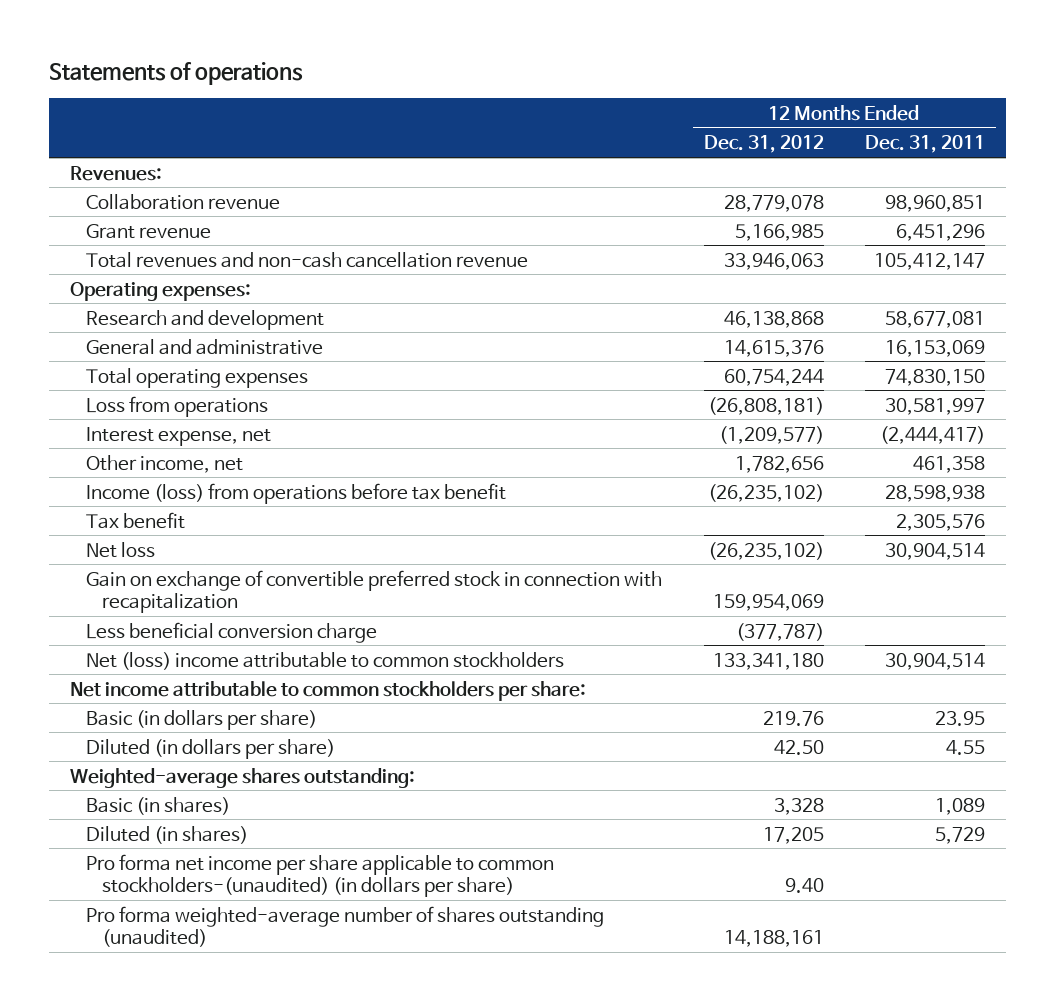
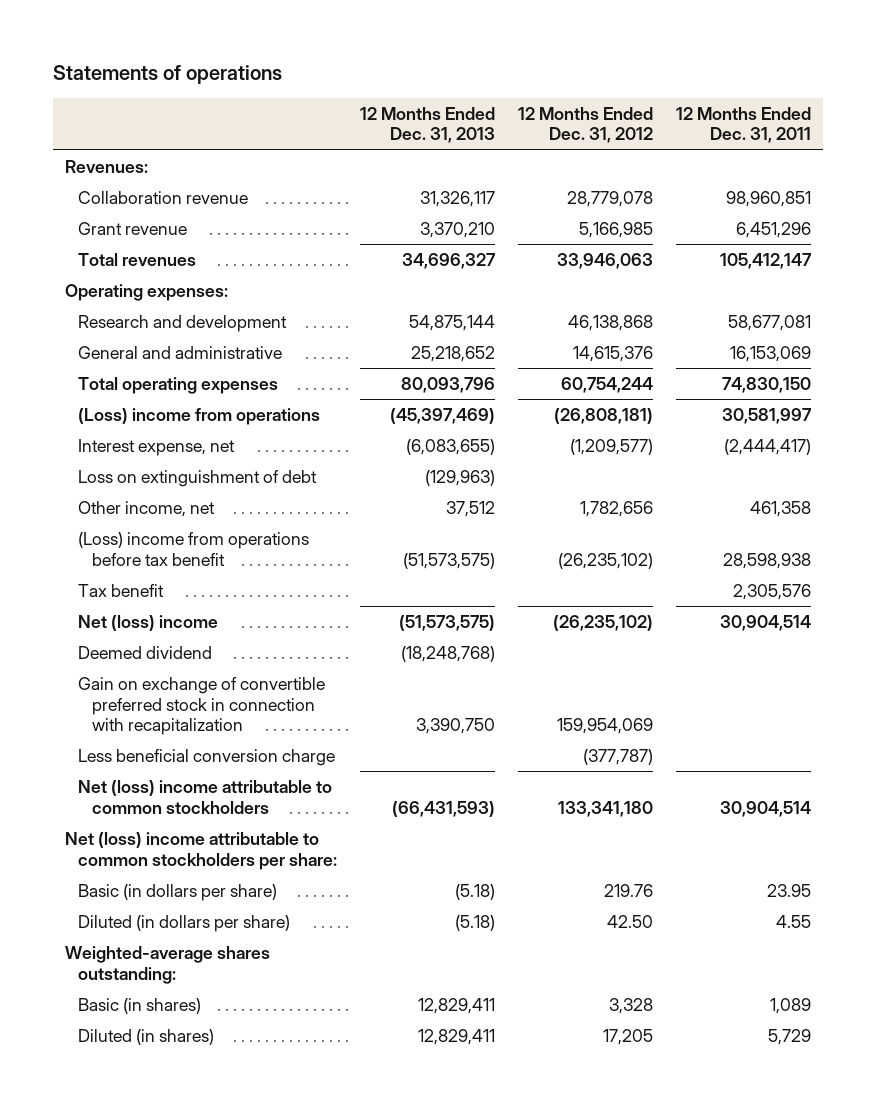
none -> [360,106,496,144] 12 Months Ended Dec. 31, 2013
[85,251,528,268] Total revenues and non-cash cancellation revenue -> [78,253,197,267] Total revenues
[85,395,268,417] Loss from operations -> [78,408,321,426] (Loss) income from operations
none -> [78,470,318,488] Loss on extinguishment of debt
[85,482,506,504] Income (loss) from operations before tax benefit -> [78,532,310,566] (Loss) income from operations before tax benefit
[85,541,155,558] Net loss -> [78,615,219,632] Net (loss) income
none -> [78,646,213,660] Deemed dividend
[70,680,587,701] Net income attributable to common stockholders per share: -> [64,832,338,870] Net (loss) income attributable to common stockholders per share:
[85,853,554,898] Pro forma net income per share applicable to common stockholders-(unaudited) (in dollars per share) -> none
[85,905,604,948] Pro forma weighted-average number of shares outstanding (unaudited) -> none

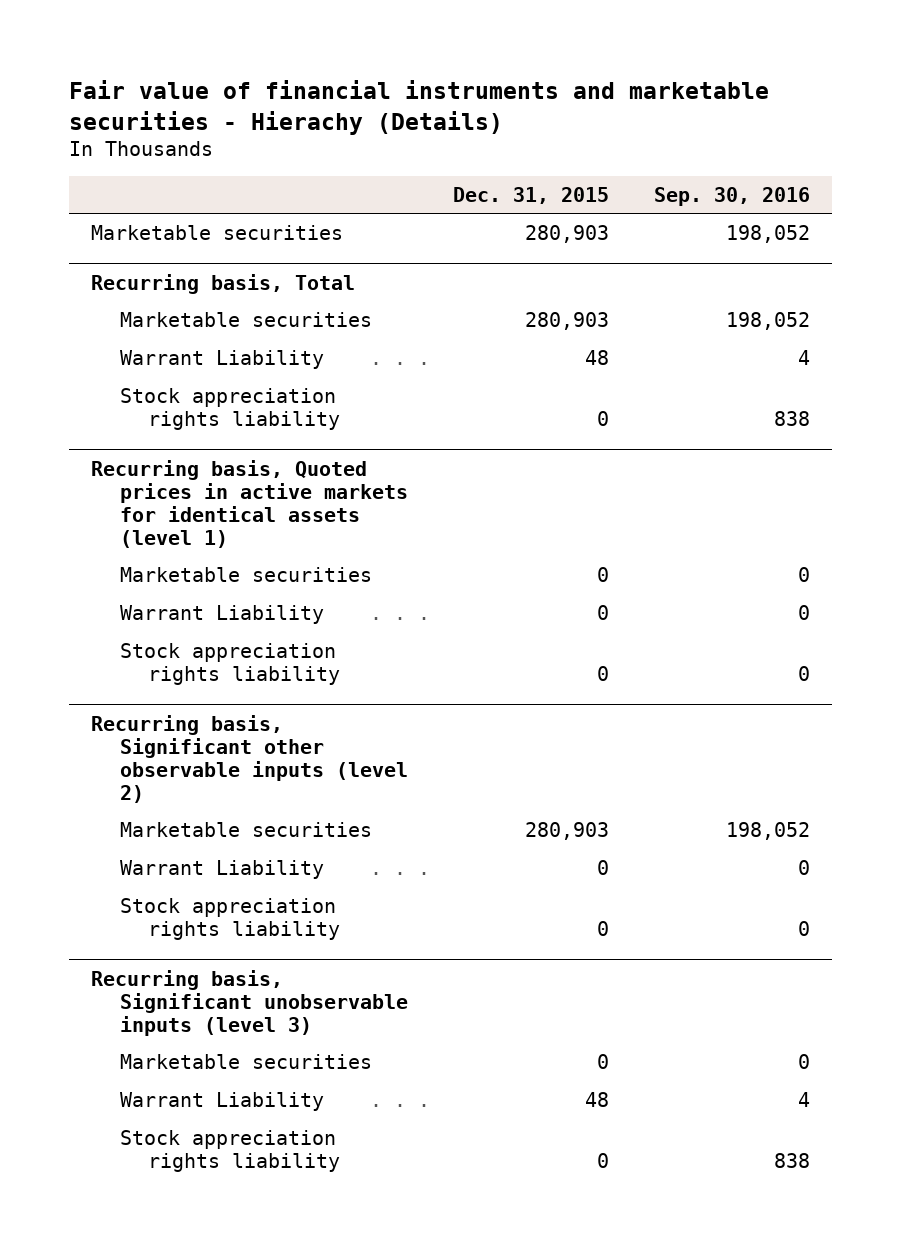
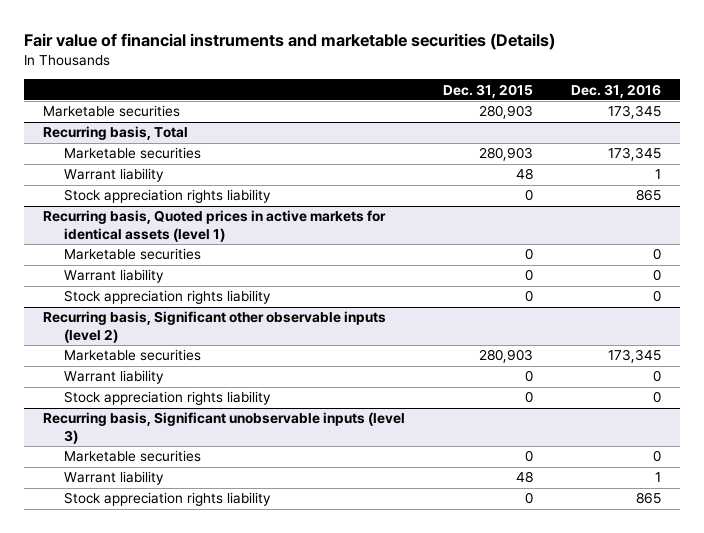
[68,80,769,135] Fair value of financial instruments and marketable securities - Hierachy (Details) -> [23,32,555,50] Fair value of financial instruments and marketable securities (Details)
[653,186,810,206] Sep. 30, 2016 -> none
none -> [571,83,662,98] Dec. 31, 2016
[119,349,324,369] Warrant Liability -> [63,168,164,183] Warrant liability
[119,604,324,624] Warrant Liability -> [63,269,164,284] Warrant liability
[119,859,324,879] Warrant Liability -> [63,370,164,385] Warrant liability
[119,1091,324,1111] Warrant Liability -> [63,471,164,486] Warrant liability

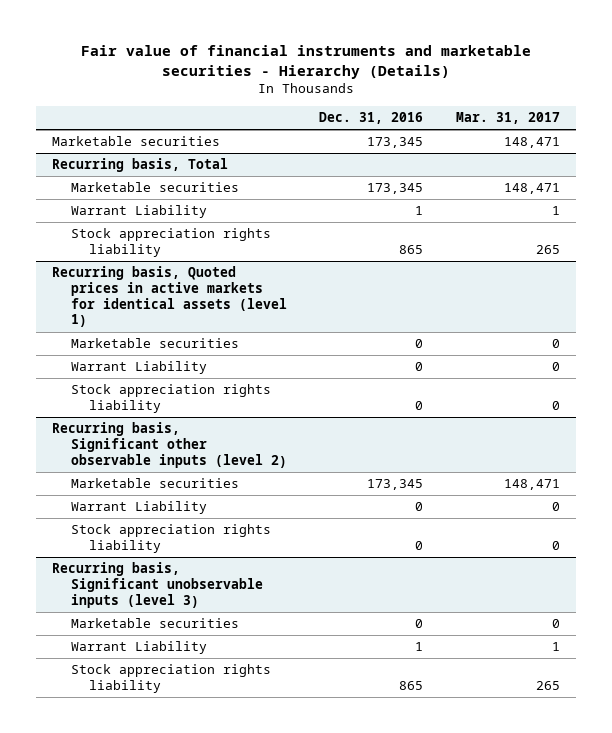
[23,32,555,50] Fair value of financial instruments and marketable securities (Details) -> [80,44,531,79] Fair value of financial instruments and marketable securities - Hierarchy (Details)
[443,83,534,98] Dec. 31, 2015 -> none
none -> [455,112,560,125] Mar. 31, 2017
[63,168,164,183] Warrant liability -> [70,205,207,219] Warrant Liability
[63,269,164,284] Warrant liability -> [70,361,207,375] Warrant Liability
[63,370,164,385] Warrant liability -> [70,501,207,515] Warrant Liability
[63,471,164,486] Warrant liability -> [70,641,207,655] Warrant Liability

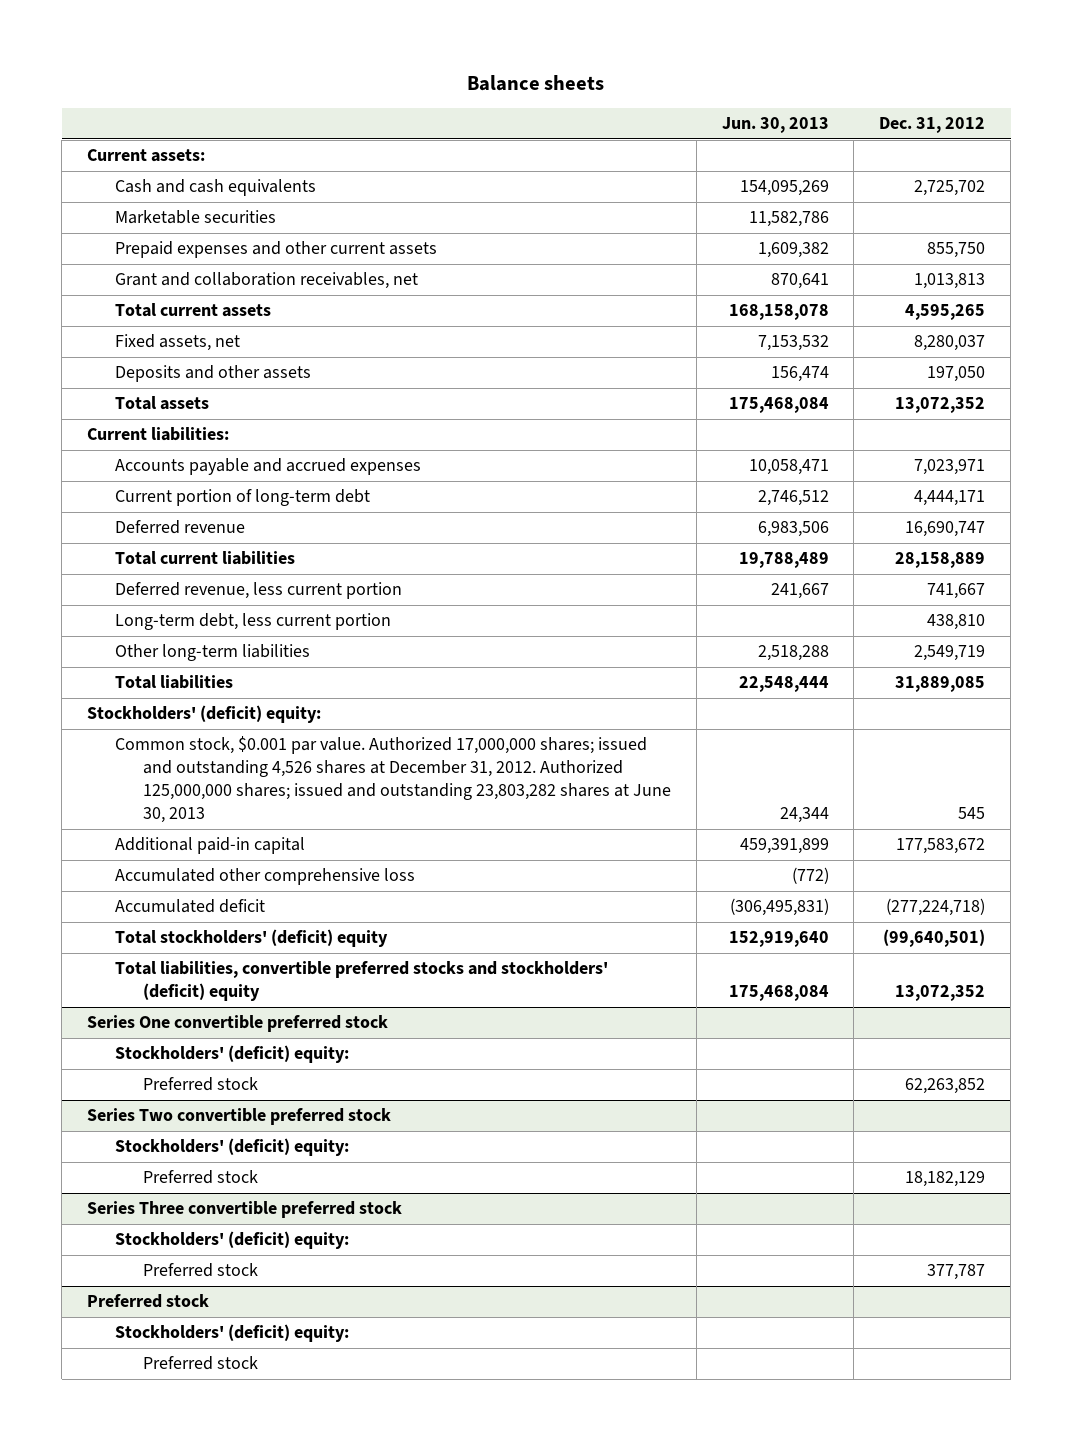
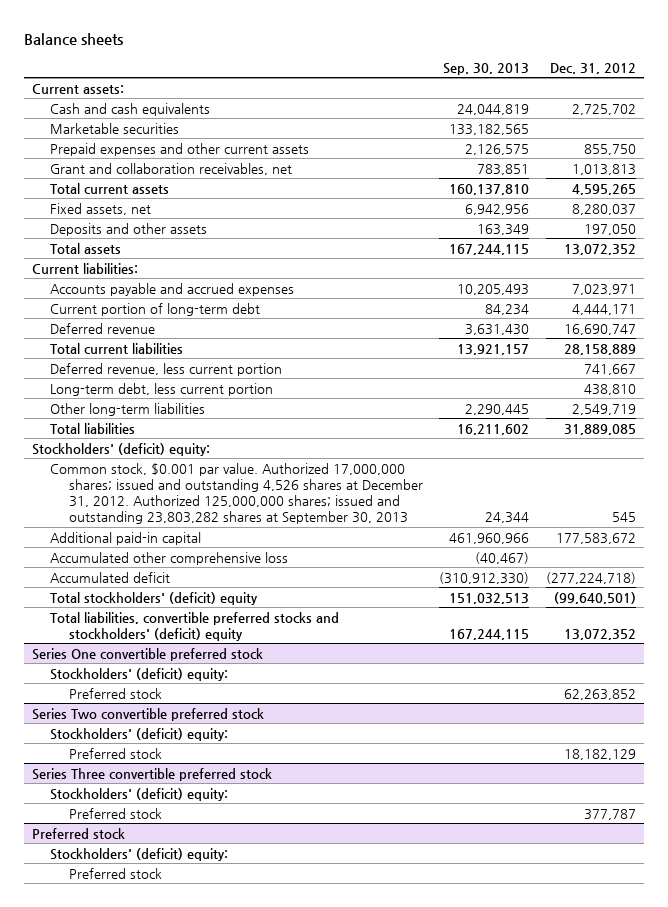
[721,116,829,133] Jun. 30, 2013 -> none
none -> [443,62,530,75] Sep. 30, 2013
[114,736,671,823] Common stock, $0.001 par value. Authorized 17,000,000 shares; issued and outstanding 4,526 shares at December 31, 2012. Authorized 125,000,000 shares; issued and outstanding 23,803,282 shares at June 30, 2013 -> [50,462,423,525] Common stock, $0.001 par value. Authorized 17,000,000 shares; issued and outstanding 4,526 shares at December 31, 2012. Authorized 125,000,000 shares; issued and outstanding 23,803,282 shares at September 30, 2013

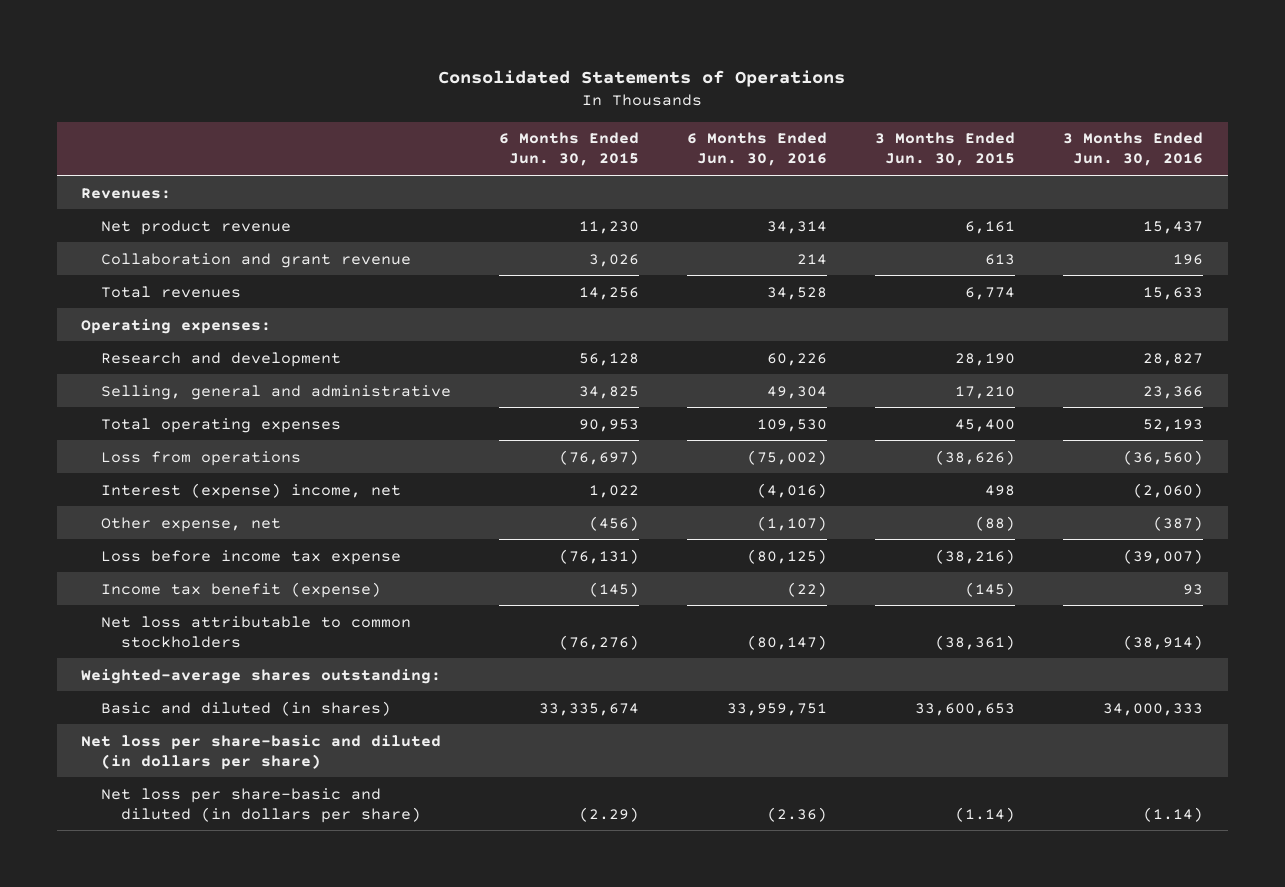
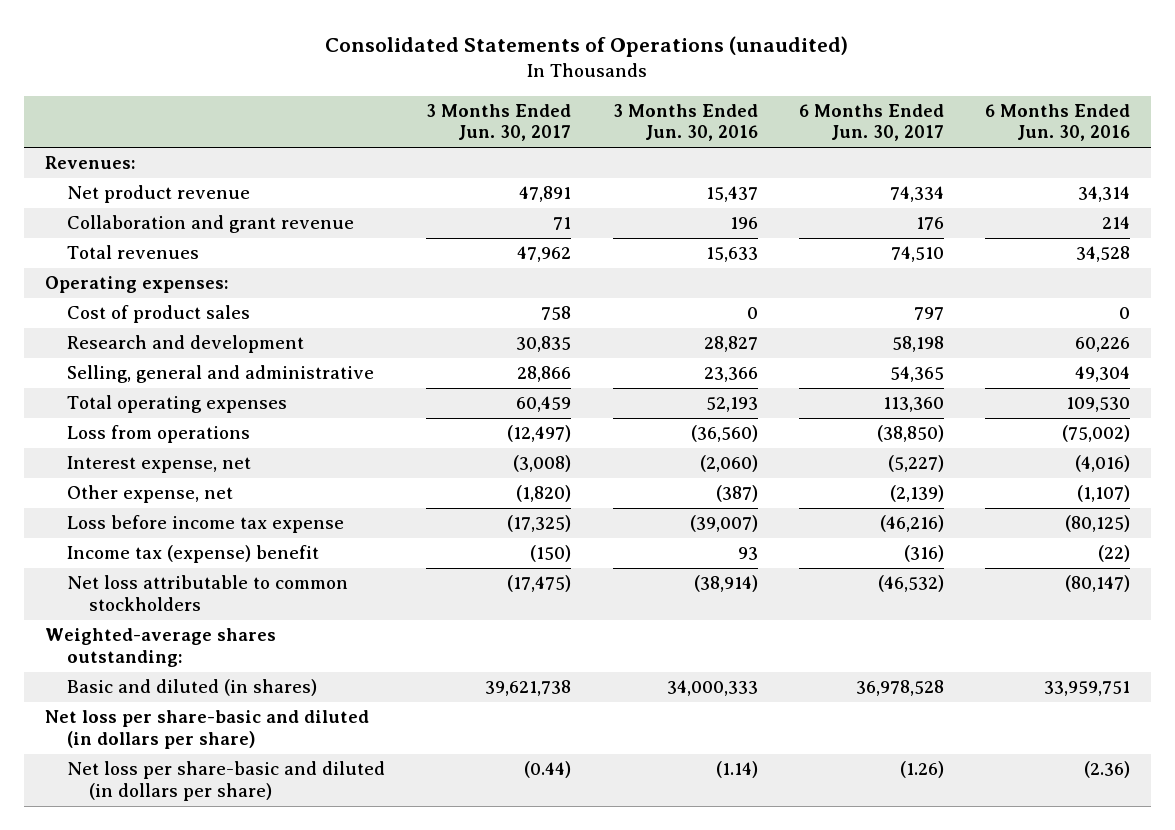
[438,69,846,87] Consolidated Statements of Operations -> [325,36,849,58] Consolidated Statements of Operations (unaudited)
[499,132,640,167] 6 Months Ended Jun. 30, 2015 -> none
[875,132,1016,167] 3 Months Ended Jun. 30, 2015 -> none
none -> [426,104,572,142] 3 Months Ended Jun. 30, 2017
none -> [798,104,944,142] 6 Months Ended Jun. 30, 2017
none -> [66,305,250,324] Cost of product sales
[101,482,402,499] Interest (expense) income, net -> [66,456,251,474] Interest expense, net
[101,581,382,598] Income tax benefit (expense) -> [66,545,319,564] Income tax (expense) benefit

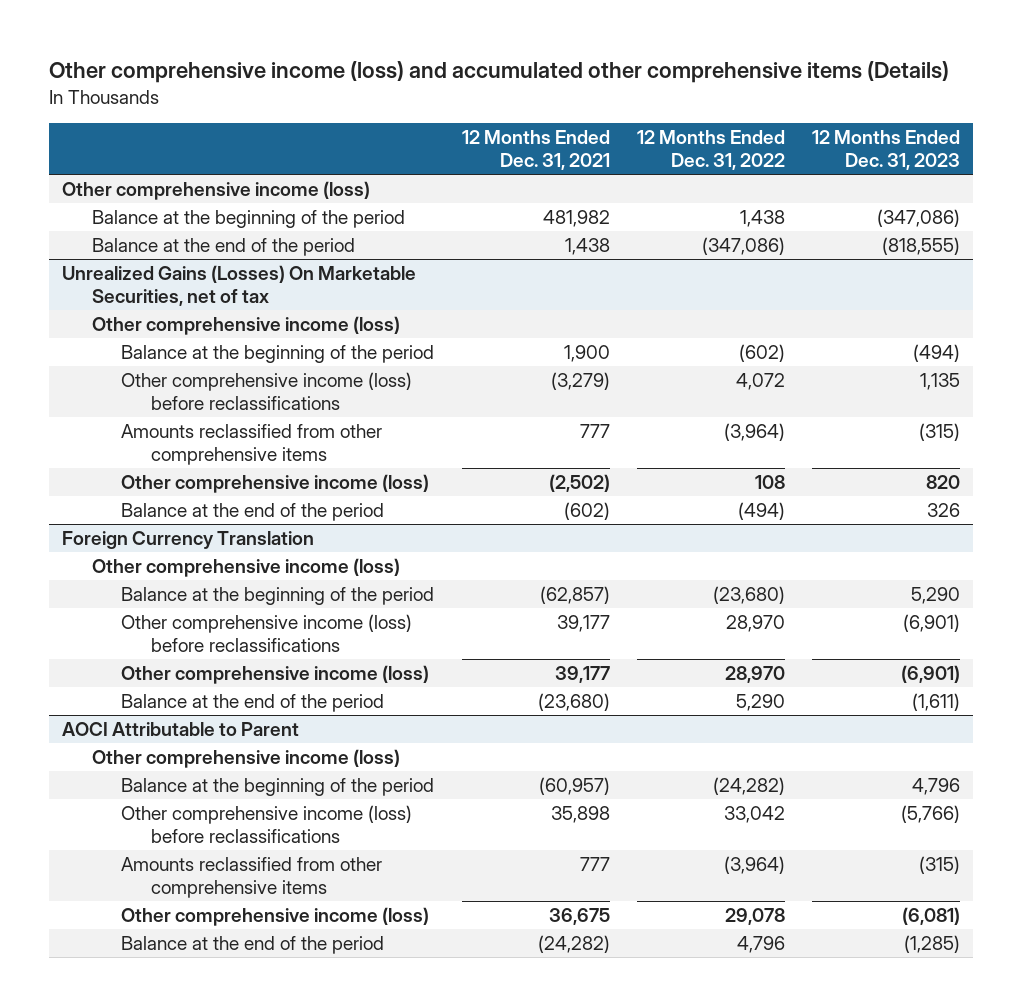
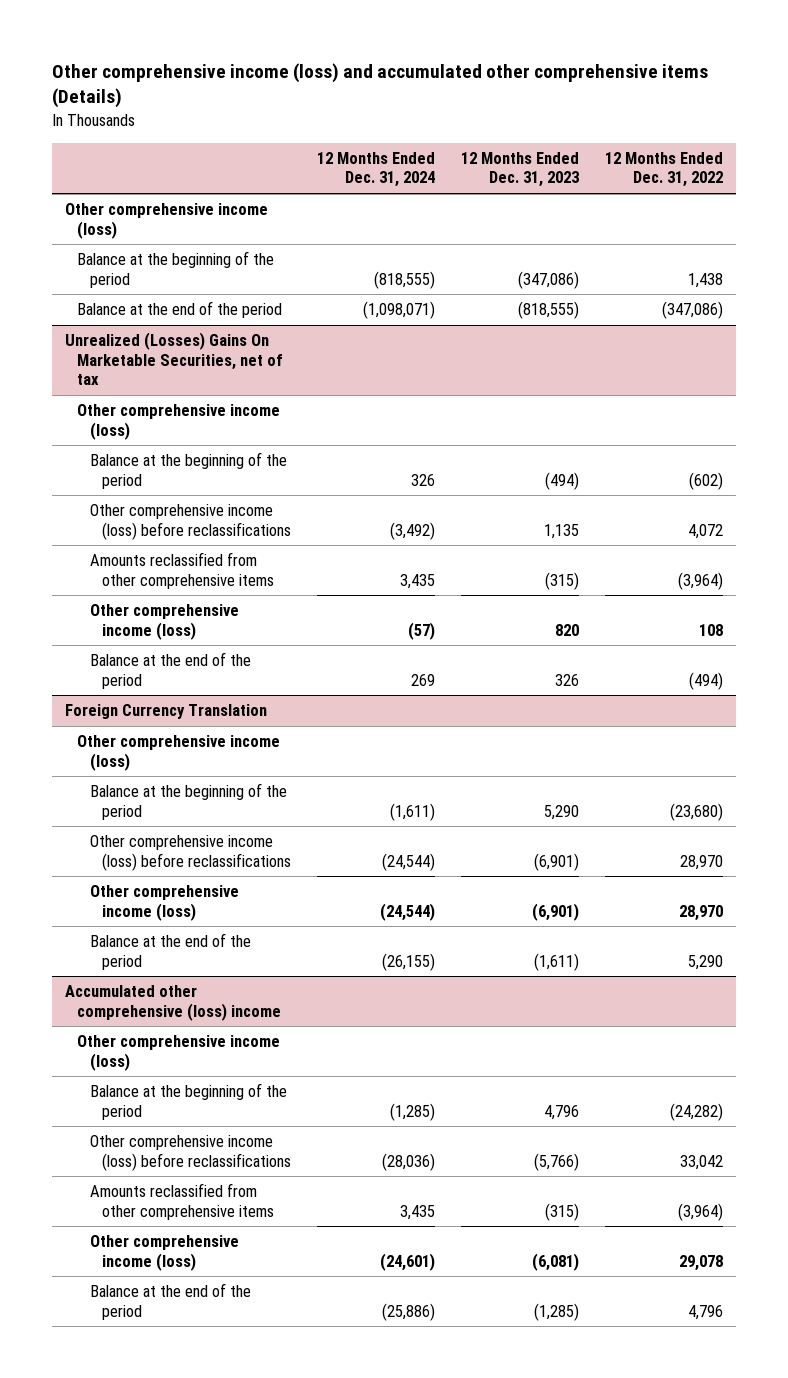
[461,129,610,171] 12 Months Ended Dec. 31, 2021 -> none
none -> [316,152,435,188] 12 Months Ended Dec. 31, 2024
[62,264,417,307] Unrealized Gains (Losses) On Marketable Securities, net of tax -> [64,332,284,386] Unrealized (Losses) Gains On Marketable Securities, net of tax
[62,721,300,736] AOCI Attributable to Parent -> [64,985,282,1021] Accumulated other comprehensive (loss) income

